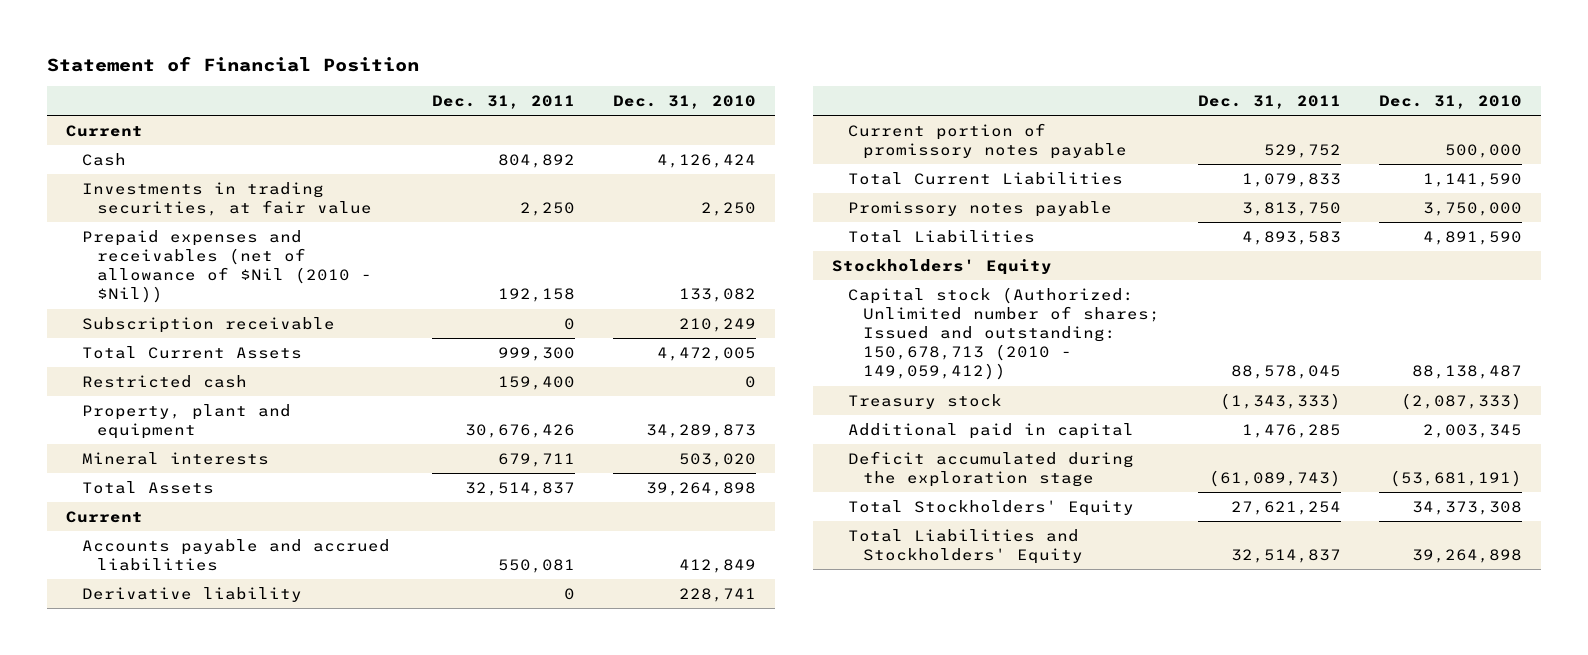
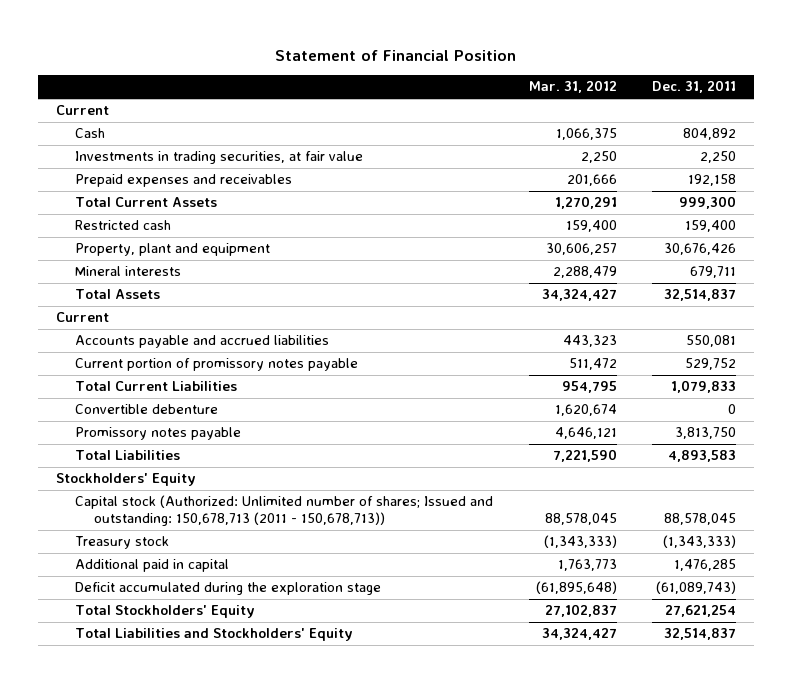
[613,94,757,109] Dec. 31, 2010 -> none
none -> [528,80,617,94] Mar. 31, 2012
[81,316,335,333] Subscription receivable -> none
[81,229,373,304] Prepaid expenses and receivables (net of allowance of $Nil (2010 - $Nil)) -> [75,174,293,188] Prepaid expenses and receivables
[81,586,302,602] Derivative liability -> none
none -> [75,404,219,415] Convertible debenture
[847,286,1160,381] Capital stock (Authorized: Unlimited number of shares; Issued and outstanding: 150,678,713 (2010 - 149,059,412)) -> [75,495,494,527] Capital stock (Authorized: Unlimited number of shares; Issued and outstanding: 150,678,713 (2011 - 150,678,713))

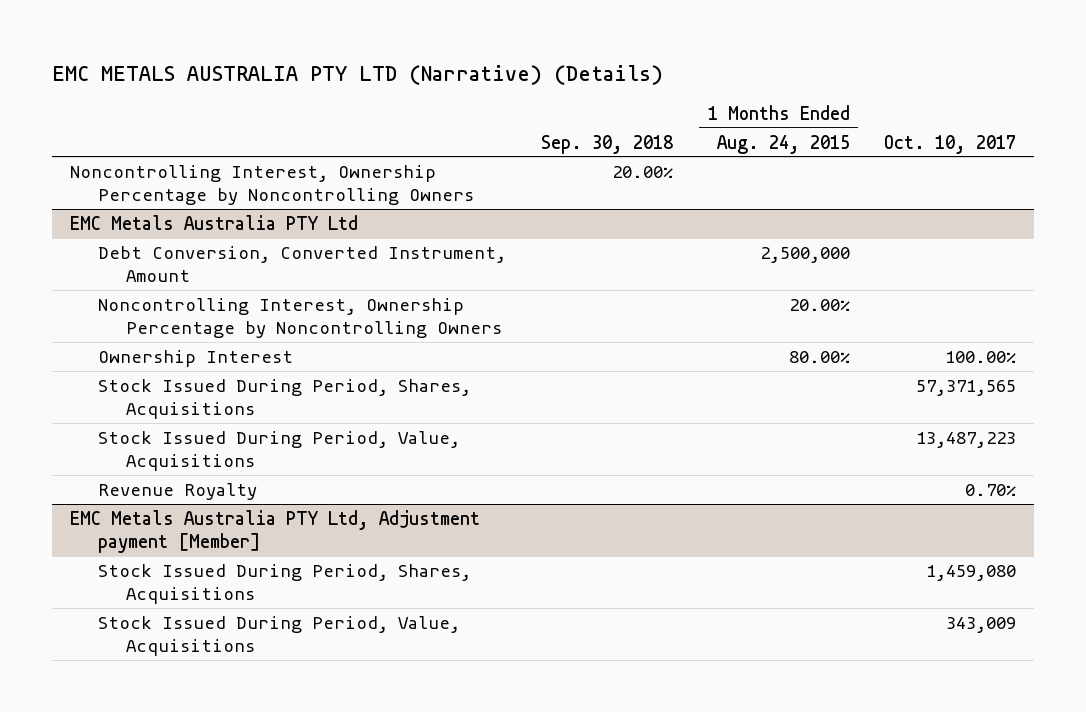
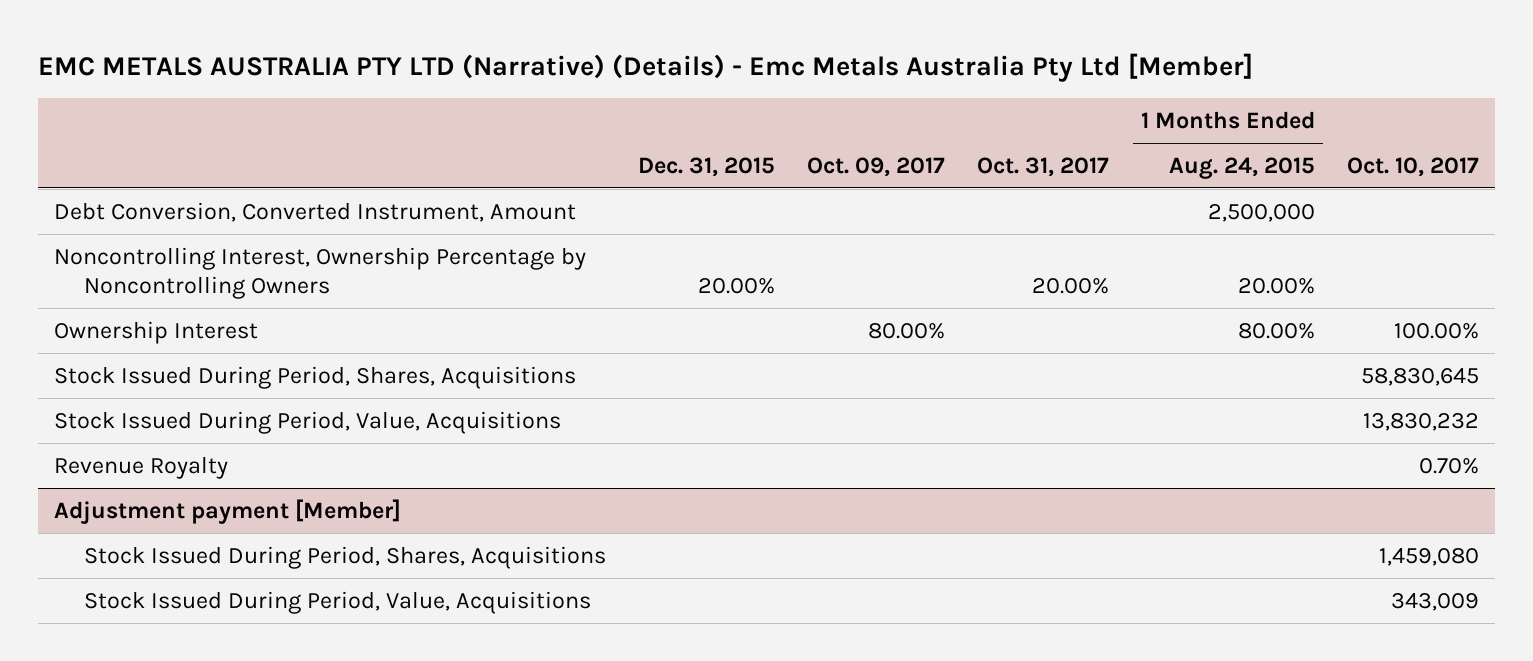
[52,64,664,85] EMC METALS AUSTRALIA PTY LTD (Narrative) (Details) -> [38,52,1254,82] EMC METALS AUSTRALIA PTY LTD (Narrative) (Details) - Emc Metals Australia Pty Ltd [Member]
[540,134,673,154] Sep. 30, 2018 -> none
none -> [638,156,776,177] Dec. 31, 2015
none -> [807,156,946,177] Oct. 09, 2017
none -> [977,156,1110,177] Oct. 31, 2017
[69,164,474,206] Noncontrolling Interest, Ownership Percentage by Noncontrolling Owners -> none
[69,214,358,230] EMC Metals Australia PTY Ltd -> none
[916,379,1017,396] 57,371,565 -> [1361,367,1480,386] 58,830,645
[916,431,1017,448] 13,487,223 -> [1363,412,1480,431] 13,830,232
[69,509,480,554] EMC Metals Australia PTY Ltd, Adjustment payment [Member] -> none
none -> [54,498,402,524] Adjustment payment [Member]

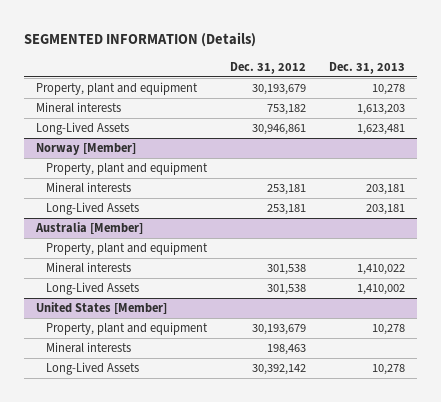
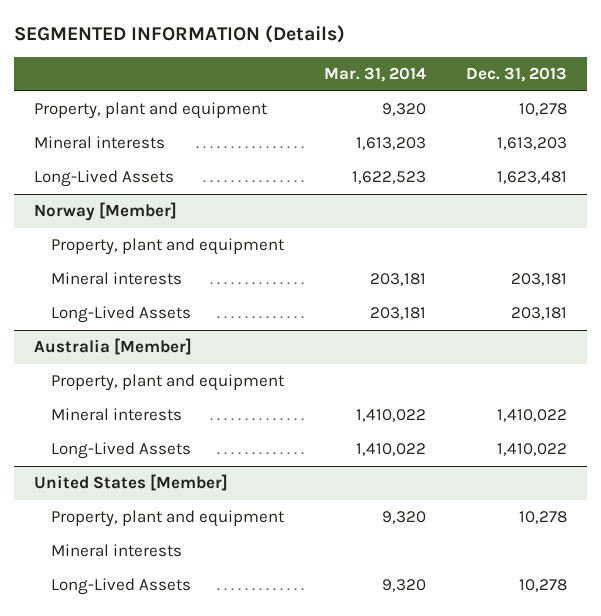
[230,62,307,75] Dec. 31, 2012 -> none
none -> [324,67,427,83] Mar. 31, 2014
[357,284,406,296] 1,410,002 -> [497,443,568,457] 1,410,022

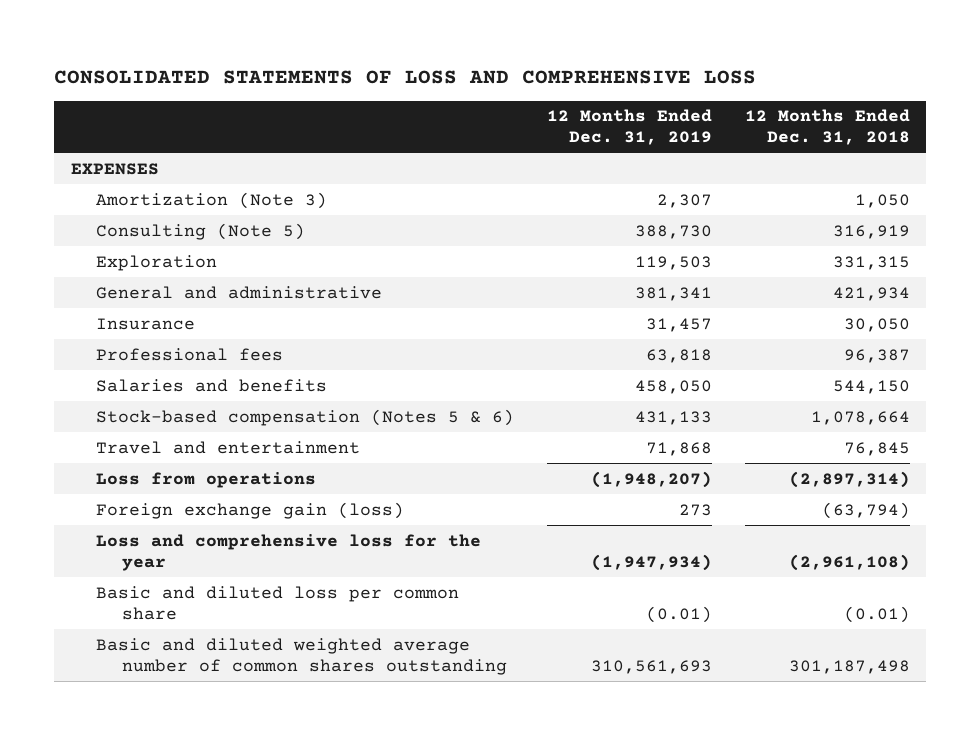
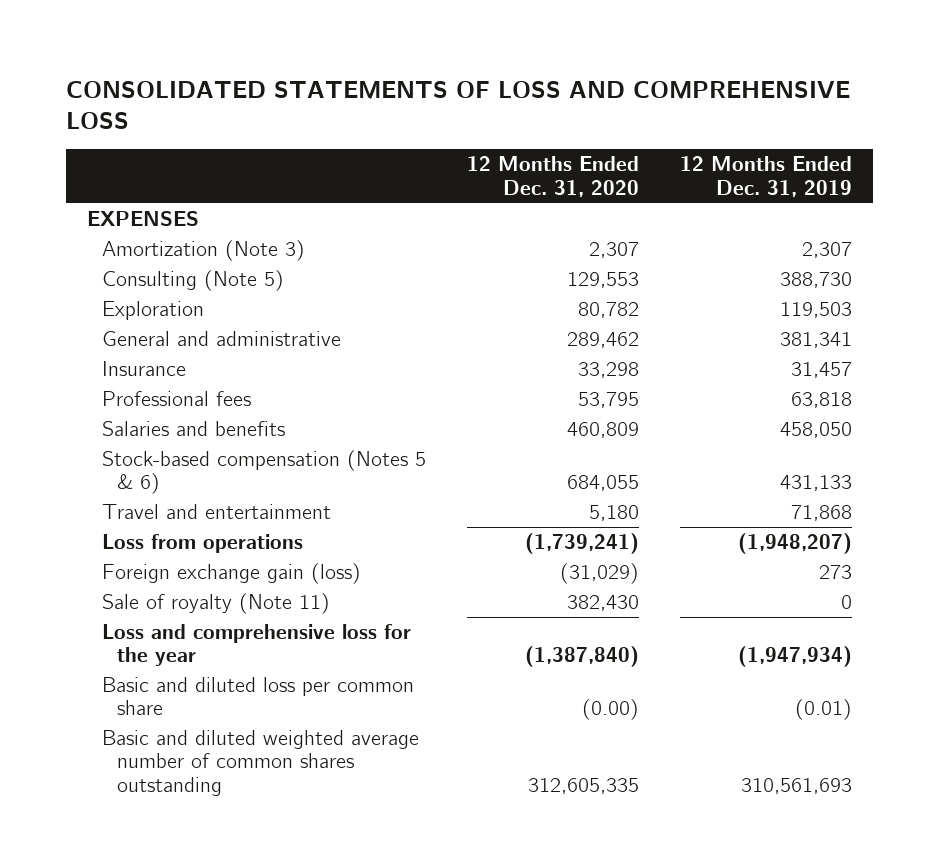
[744,109,910,146] 12 Months Ended Dec. 31, 2018 -> none
none -> [467,156,640,197] 12 Months Ended Dec. 31, 2020
none -> [101,592,330,614] Sale of royalty (Note 11)

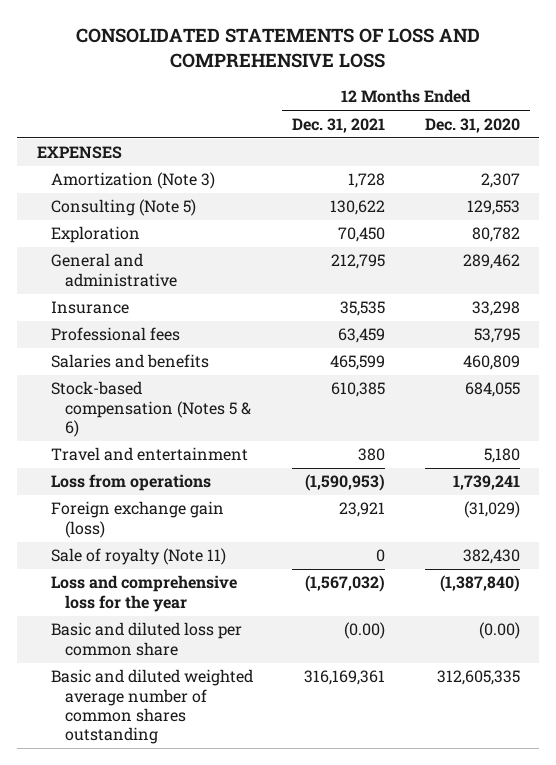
[680,156,853,197] 12 Months Ended Dec. 31, 2019 -> none
none -> [292,117,386,133] Dec. 31, 2021
[525,532,640,554] (1,739,241) -> [452,475,520,491] 1,739,241

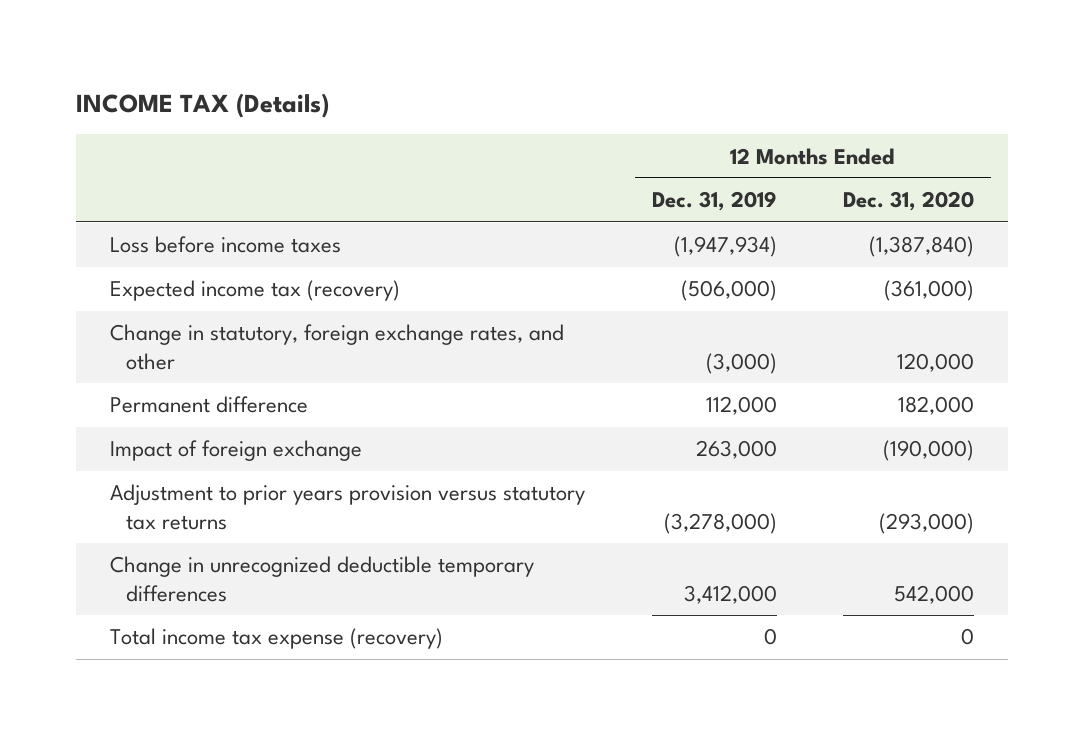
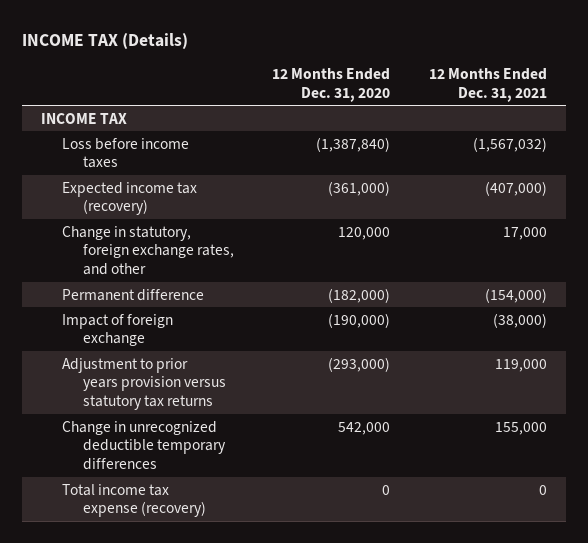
[651,191,777,212] Dec. 31, 2019 -> none
none -> [428,68,547,102] 12 Months Ended Dec. 31, 2021
none -> [41,112,128,124] INCOME TAX
[898,396,975,416] 182,000 -> [328,287,391,303] (182,000)

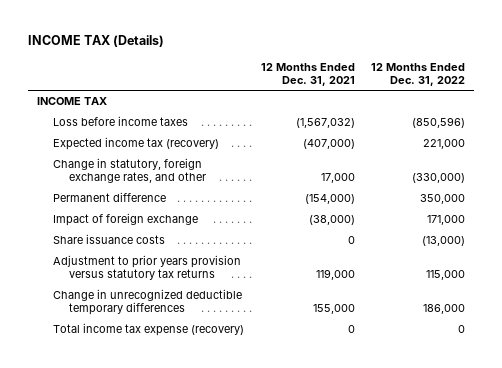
[272,68,391,102] 12 Months Ended Dec. 31, 2020 -> none
none -> [371,62,466,86] 12 Months Ended Dec. 31, 2022
none -> [52,234,165,245] Share issuance costs

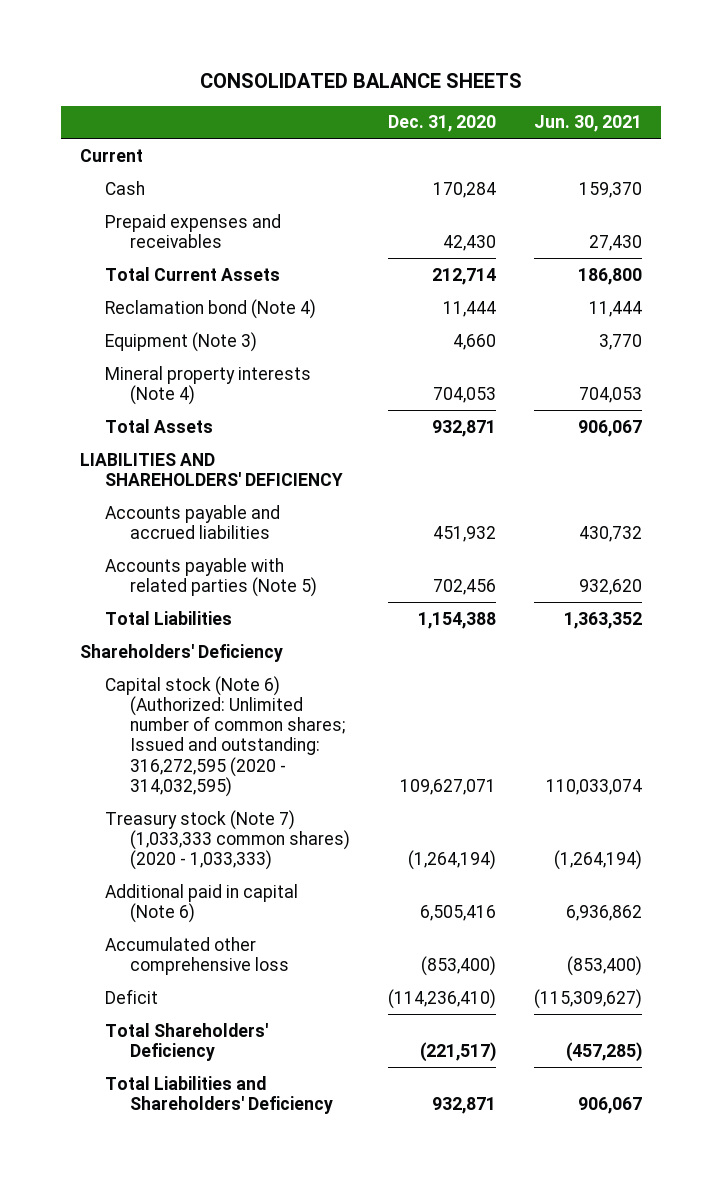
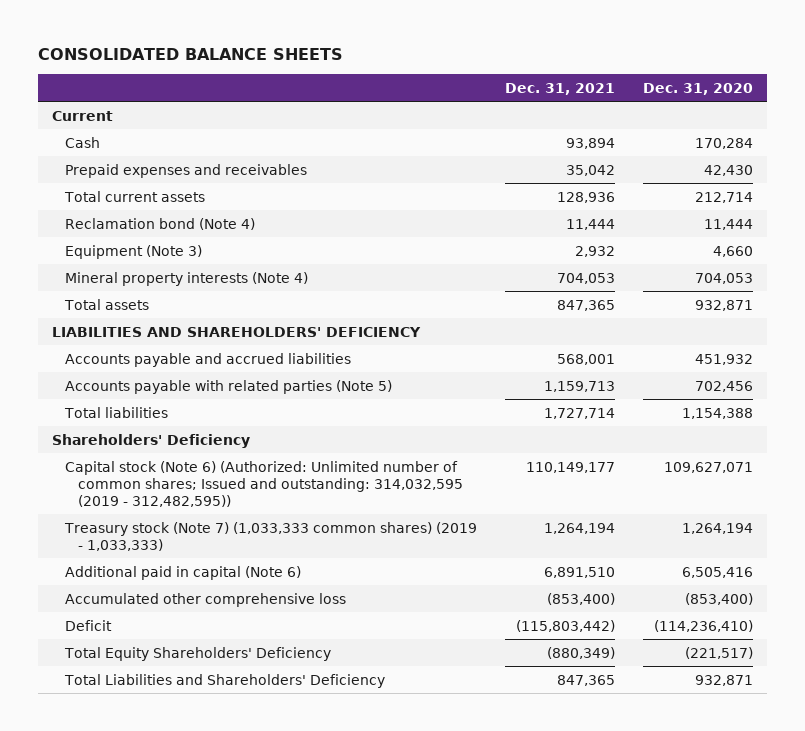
[533,115,642,133] Jun. 30, 2021 -> none
none -> [505,82,616,95] Dec. 31, 2021
[104,266,280,281] Total Current Assets -> [64,190,206,202] Total current assets
[104,418,213,433] Total Assets -> [64,298,150,310] Total assets
[104,610,232,625] Total Liabilities -> [64,406,169,418] Total liabilities
[104,675,345,797] Capital stock (Note 6) (Authorized: Unlimited number of common shares; Issued and outstanding: 316,272,595 (2020 - 314,032,595) -> [65,460,464,508] Capital stock (Note 6) (Authorized: Unlimited number of common shares; Issued and outstanding: 314,032,595 (2019 - 312,482,595))
[104,809,350,871] Treasury stock (Note 7) (1,033,333 common shares) (2020 - 1,033,333) -> [64,521,478,551] Treasury stock (Note 7) (1,033,333 common shares) (2019 - 1,033,333)
[407,850,496,871] (1,264,194) -> [682,522,754,534] 1,264,194
[104,1022,268,1061] Total Shareholders' Deficiency -> [64,646,332,661] Total Equity Shareholders' Deficiency

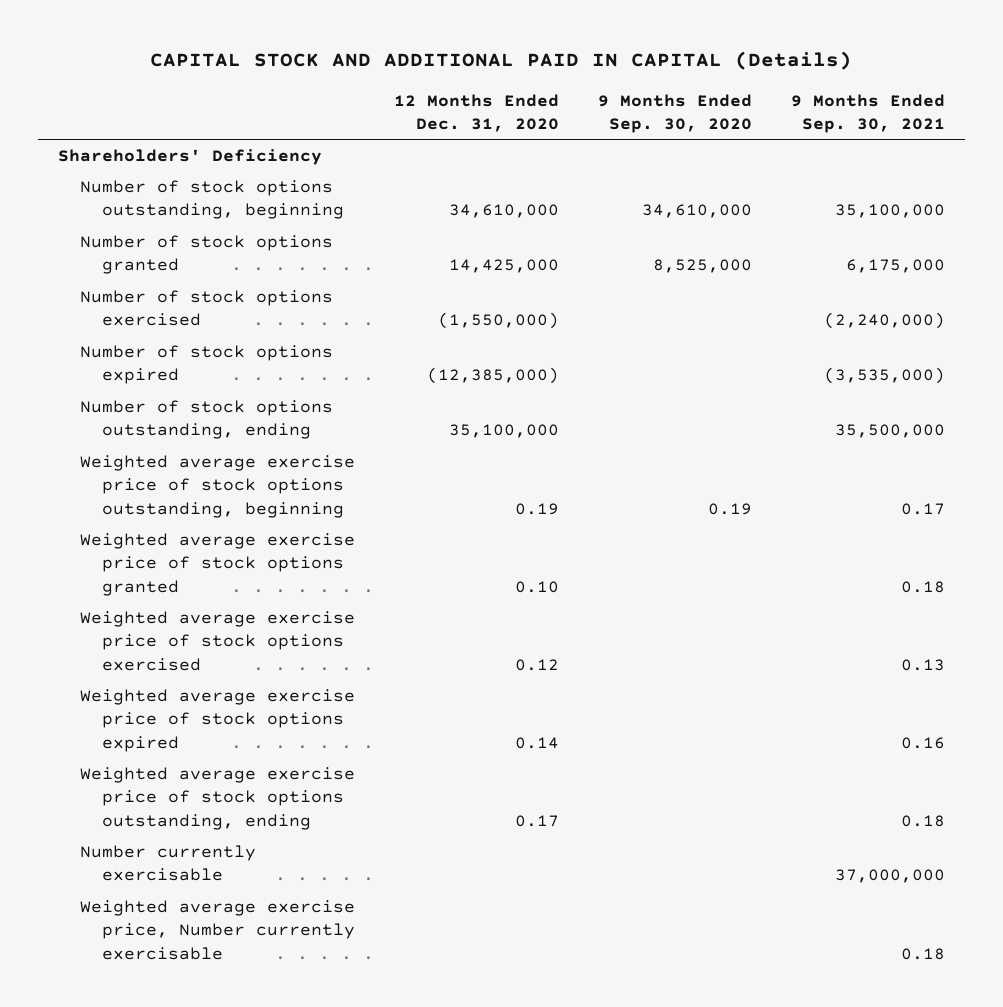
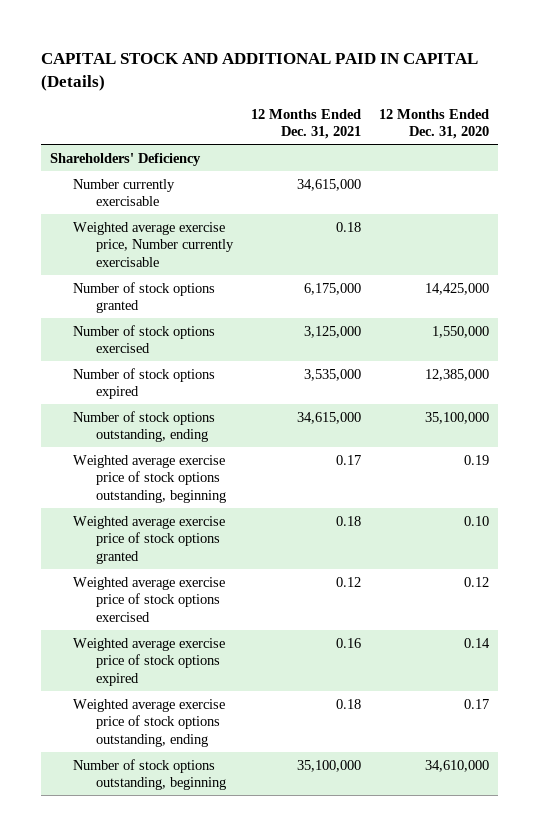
[598,93,753,133] 9 Months Ended Sep. 30, 2020 -> none
[791,93,946,133] 9 Months Ended Sep. 30, 2021 -> none
none -> [250,108,361,140] 12 Months Ended Dec. 31, 2021
[79,845,256,882] Number currently exercisable -> [72,178,175,207] Number currently exercisable
[79,900,355,960] Weighted average exercise price, Number currently exercisable -> [72,221,234,267] Weighted average exercise price, Number currently exercisable
[437,312,559,330] (1,550,000) -> [431,325,489,338] 1,550,000
[426,367,559,385] (12,385,000) -> [424,368,489,381] 12,385,000
[79,180,344,220] Number of stock options outstanding, beginning -> [72,758,226,791] Number of stock options outstanding, beginning

